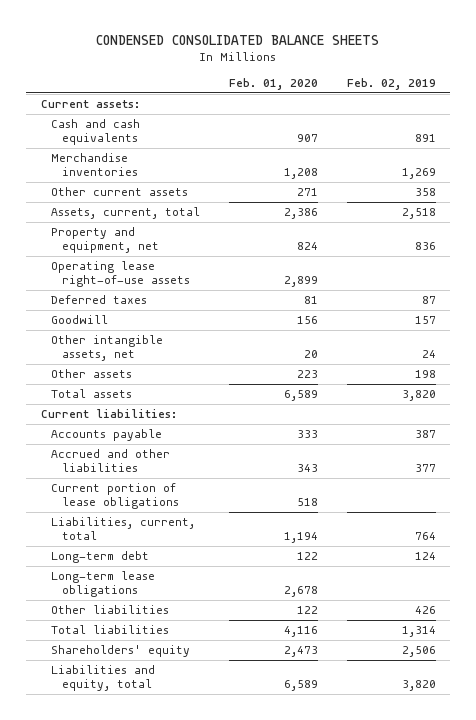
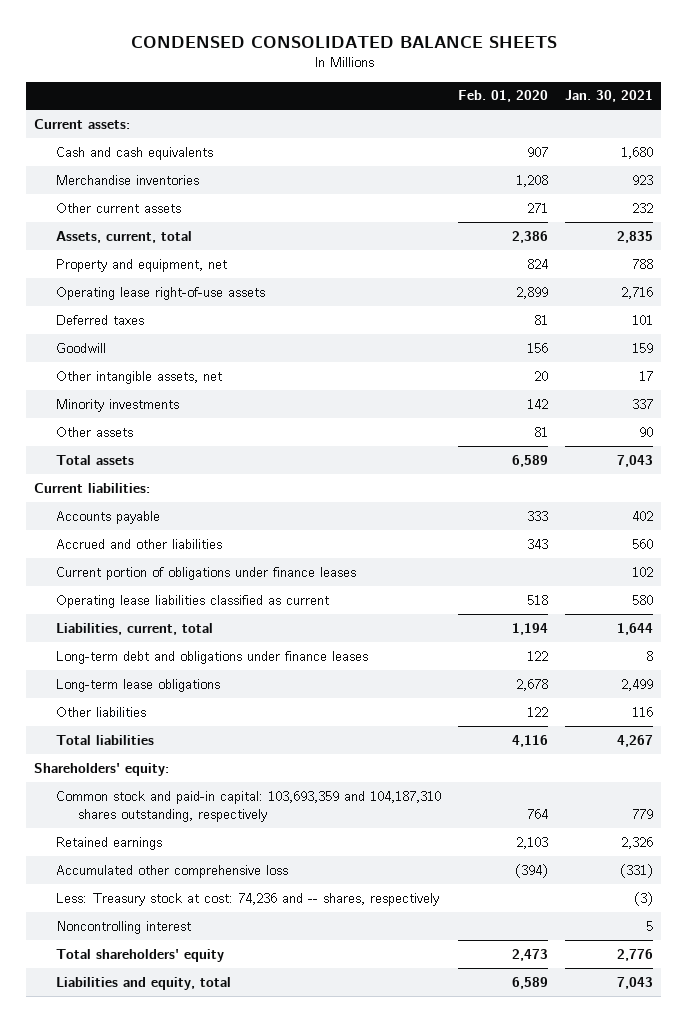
[346,77,436,90] Feb. 02, 2019 -> none
none -> [564,90,653,103] Jan. 30, 2021
none -> [56,398,180,412] Minority investments
[296,370,318,379] 223 -> [533,426,548,437] 81
none -> [56,566,357,580] Current portion of obligations under finance leases
[51,483,179,509] Current portion of lease obligations -> [56,594,330,608] Operating lease liabilities classified as current
[51,551,150,564] Long-term debt -> [56,650,369,664] Long-term debt and obligations under finance leases
none -> [34,762,170,776] Shareholders' equity:
none -> [56,790,442,823] Common stock and paid-in capital: 103,693,359 and 104,187,310 shares outstanding, respectively
none -> [56,836,163,850] Retained earnings
none -> [56,864,289,878] Accumulated other comprehensive loss
none -> [56,892,440,906] Less: Treasury stock at cost: 74,236 and -- shares, respectively
none -> [56,920,192,934] Noncontrolling interest
[51,645,191,658] Shareholders' equity -> [56,948,225,962] Total shareholders' equity

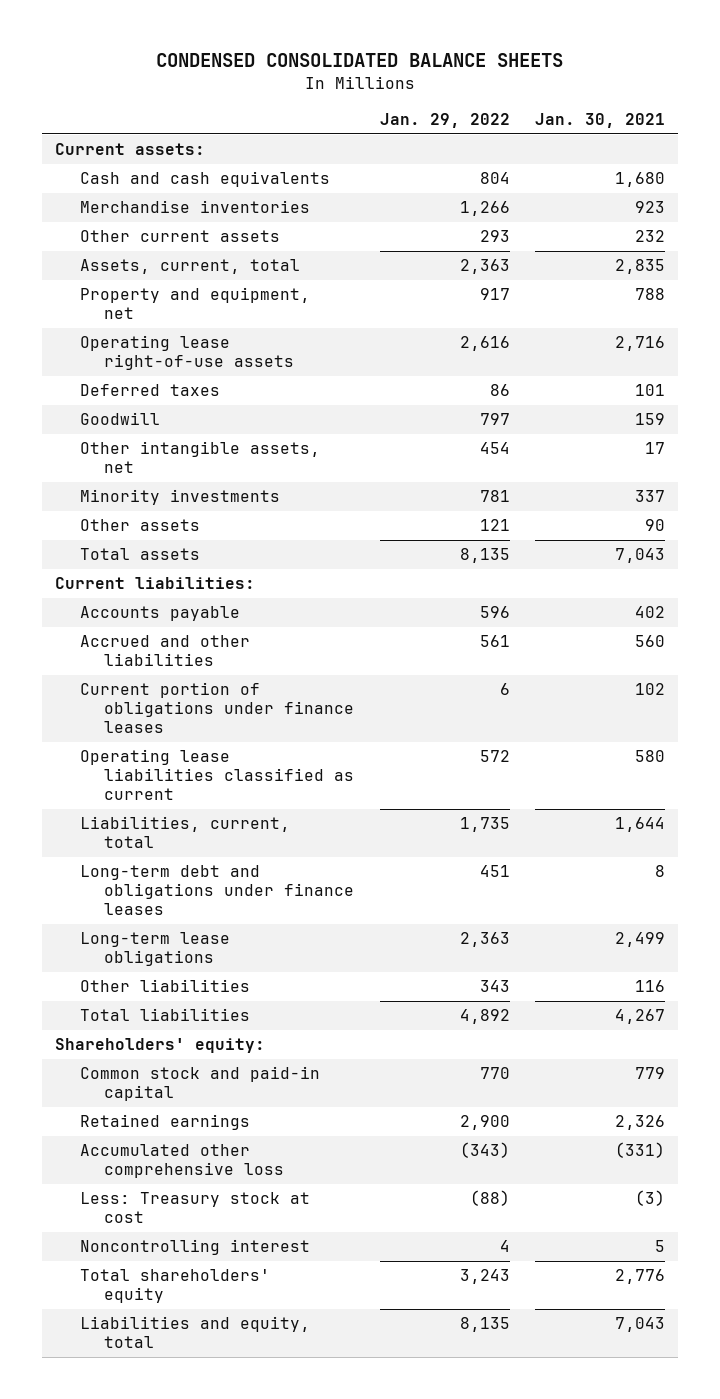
[457,90,548,103] Feb. 01, 2020 -> none
none -> [379,113,510,129] Jan. 29, 2022
[56,790,442,823] Common stock and paid-in capital: 103,693,359 and 104,187,310 shares outstanding, respectively -> [79,1066,320,1102] Common stock and paid-in capital
[56,892,440,906] Less: Treasury stock at cost: 74,236 and -- shares, respectively -> [79,1192,310,1224] Less: Treasury stock at cost

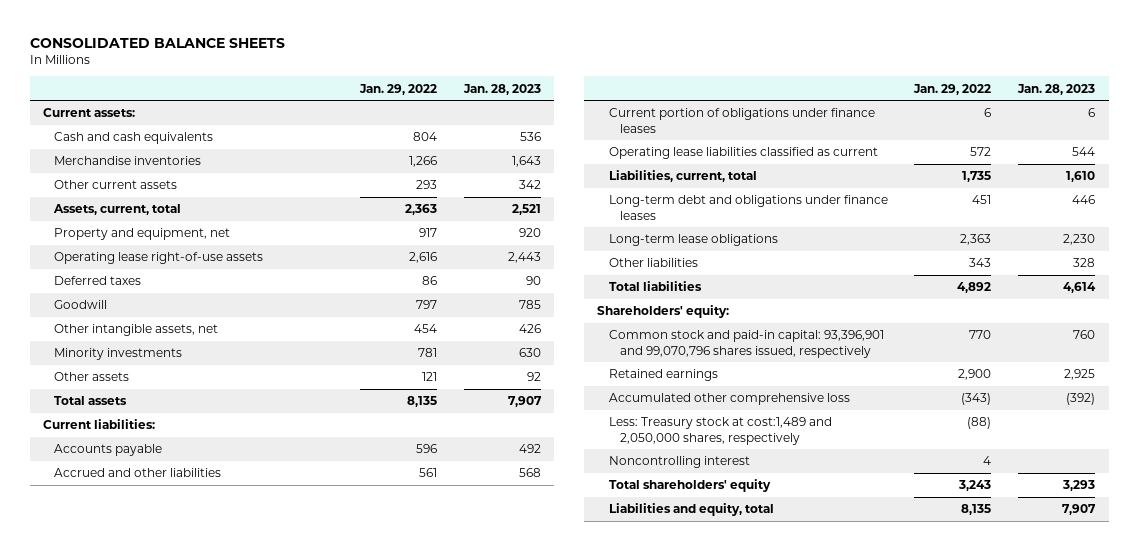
[156,53,564,68] CONDENSED CONSOLIDATED BALANCE SHEETS -> [29,38,285,49] CONSOLIDATED BALANCE SHEETS
[535,113,666,129] Jan. 30, 2021 -> none
none -> [462,83,541,95] Jan. 28, 2023
[79,1066,320,1102] Common stock and paid-in capital -> [608,330,884,358] Common stock and paid-in capital: 93,396,901 and 99,070,796 shares issued, respectively
[79,1192,310,1224] Less: Treasury stock at cost -> [608,417,832,445] Less: Treasury stock at cost:1,489 and 2,050,000 shares, respectively

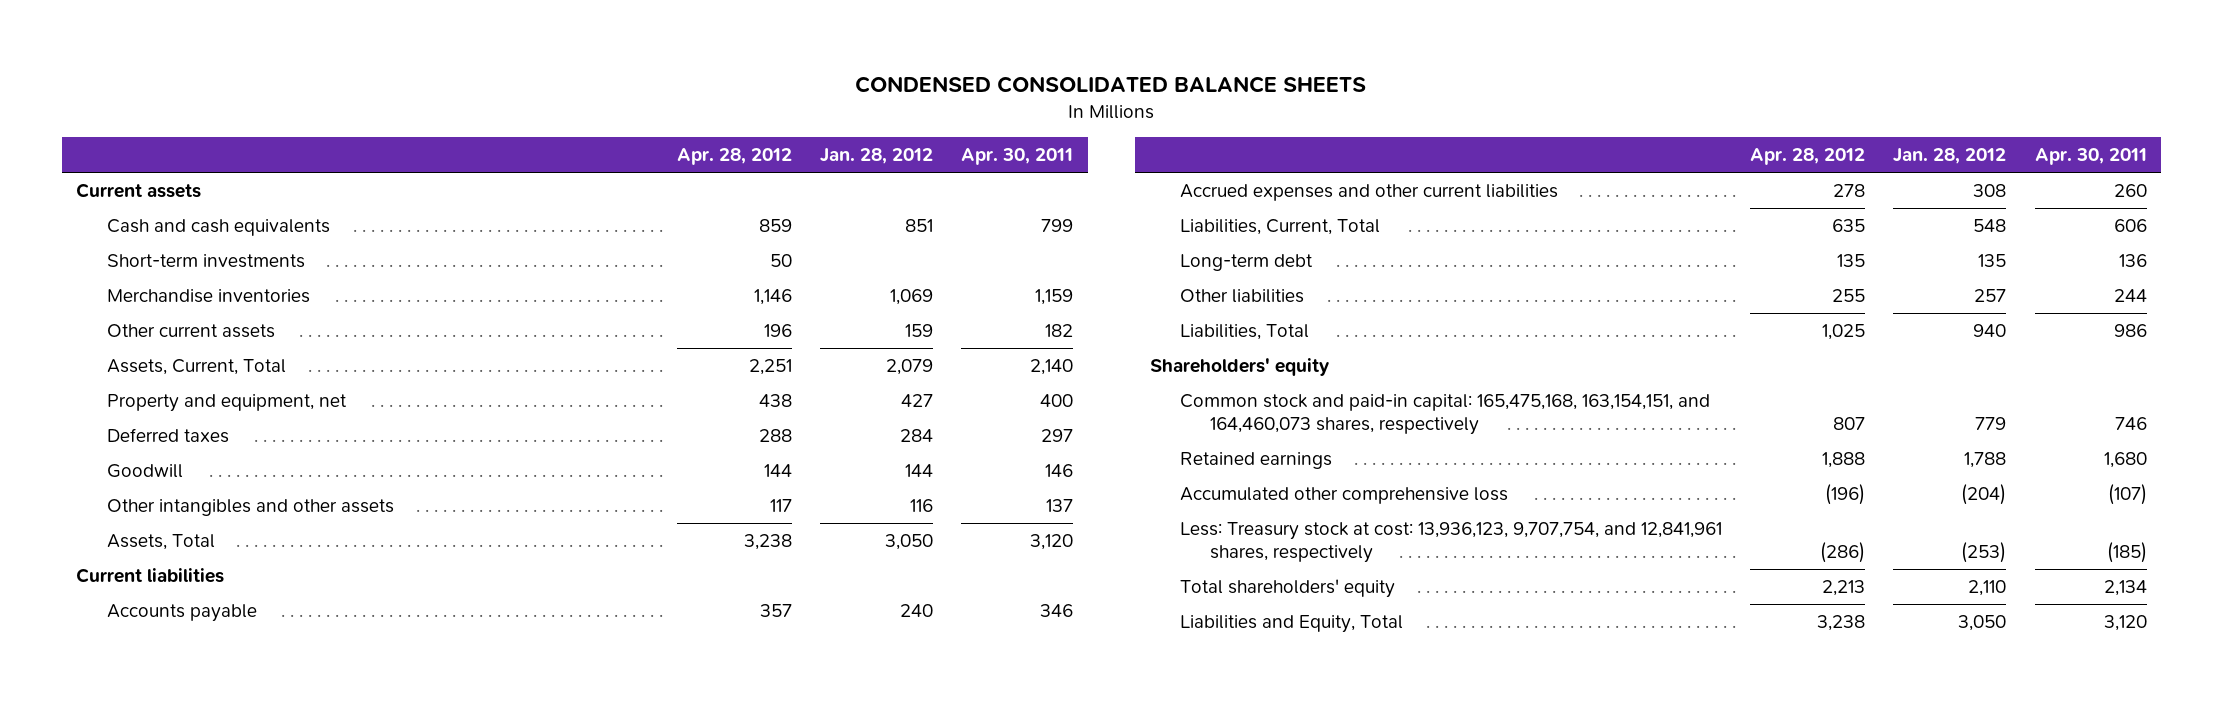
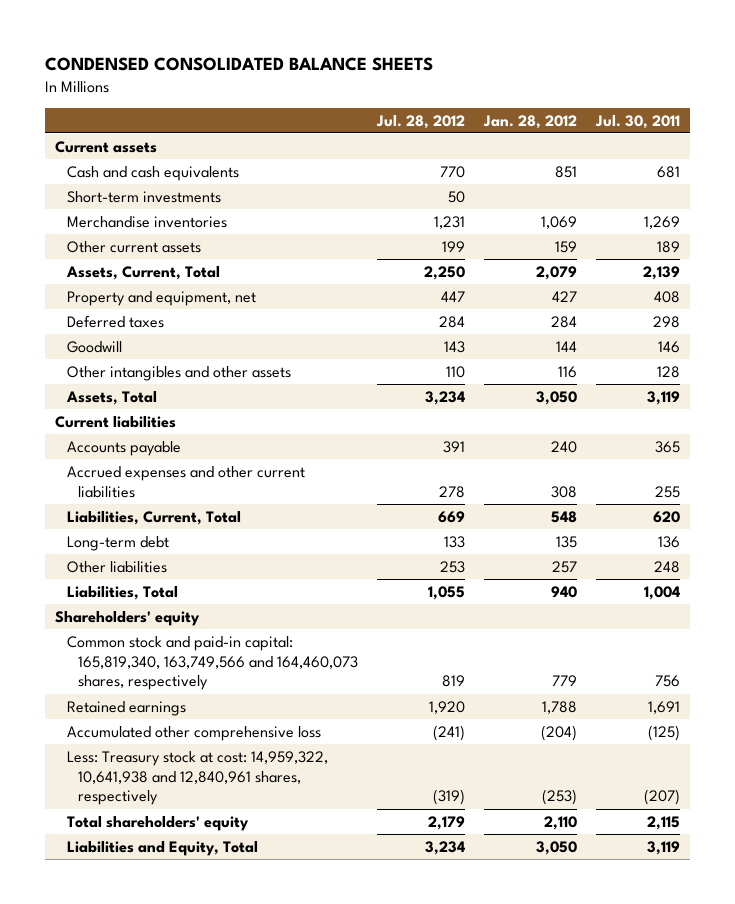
[676,148,792,166] Apr. 28, 2012 -> none
[961,148,1074,166] Apr. 30, 2011 -> none
none -> [376,114,466,129] Jul. 28, 2012
none -> [595,114,681,129] Jul. 30, 2011
[1179,394,1710,436] Common stock and paid-in capital: 165,475,168, 163,154,151, and 164,460,073 shares, respectively -> [66,635,359,691] Common stock and paid-in capital: 165,819,340, 163,749,566 and 164,460,073 shares, respectively
[1179,522,1722,564] Less: Treasury stock at cost: 13,936,123, 9,707,754, and 12,841,961 shares, respectively -> [66,750,328,806] Less: Treasury stock at cost: 14,959,322, 10,641,938 and 12,840,961 shares, respectively

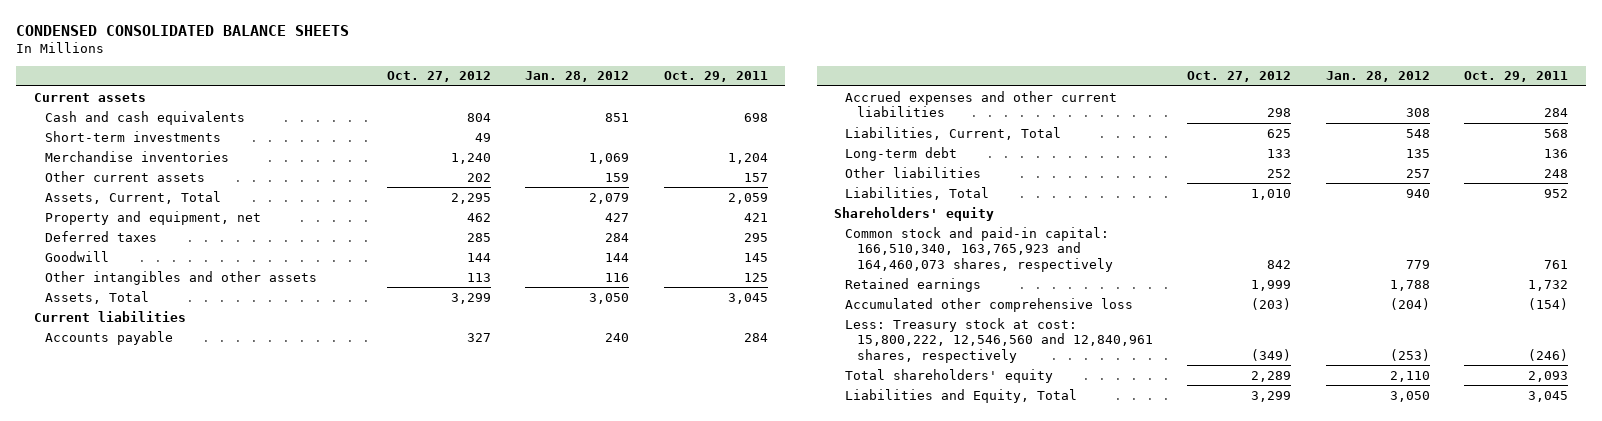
[376,114,466,129] Jul. 28, 2012 -> none
[595,114,681,129] Jul. 30, 2011 -> none
none -> [386,71,491,83] Oct. 27, 2012
none -> [664,71,769,83] Oct. 29, 2011
[66,635,359,691] Common stock and paid-in capital: 165,819,340, 163,749,566 and 164,460,073 shares, respectively -> [845,226,1113,272] Common stock and paid-in capital: 166,510,340, 163,765,923 and 164,460,073 shares, respectively
[66,750,328,806] Less: Treasury stock at cost: 14,959,322, 10,641,938 and 12,840,961 shares, respectively -> [845,317,1153,363] Less: Treasury stock at cost: 15,800,222, 12,546,560 and 12,840,961 shares, respectively

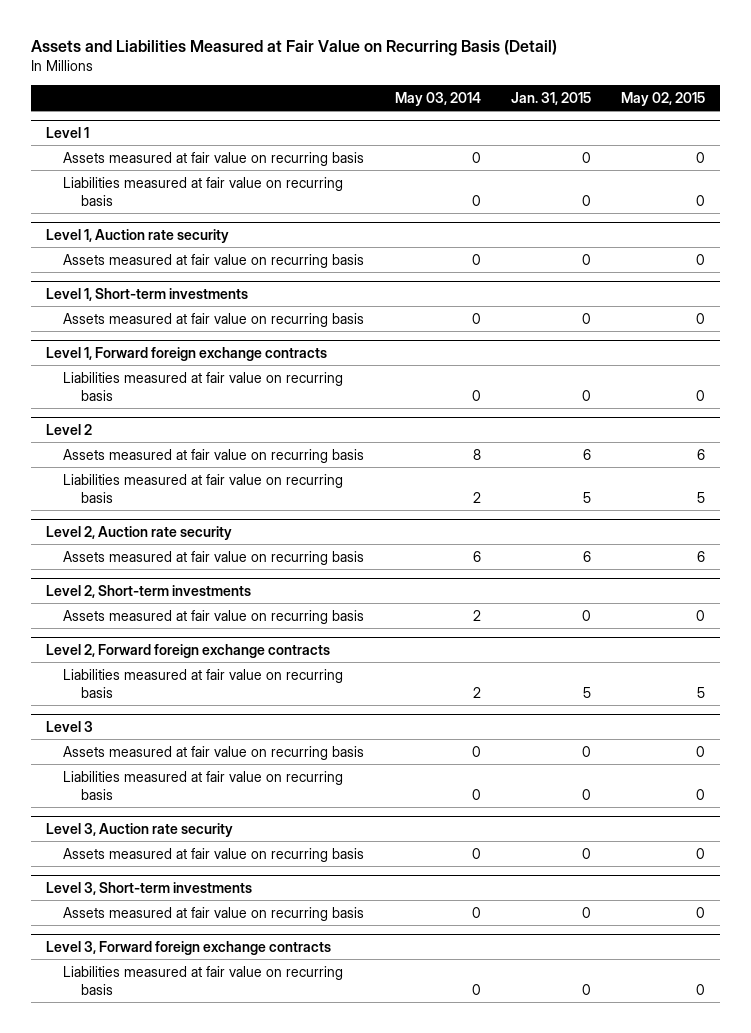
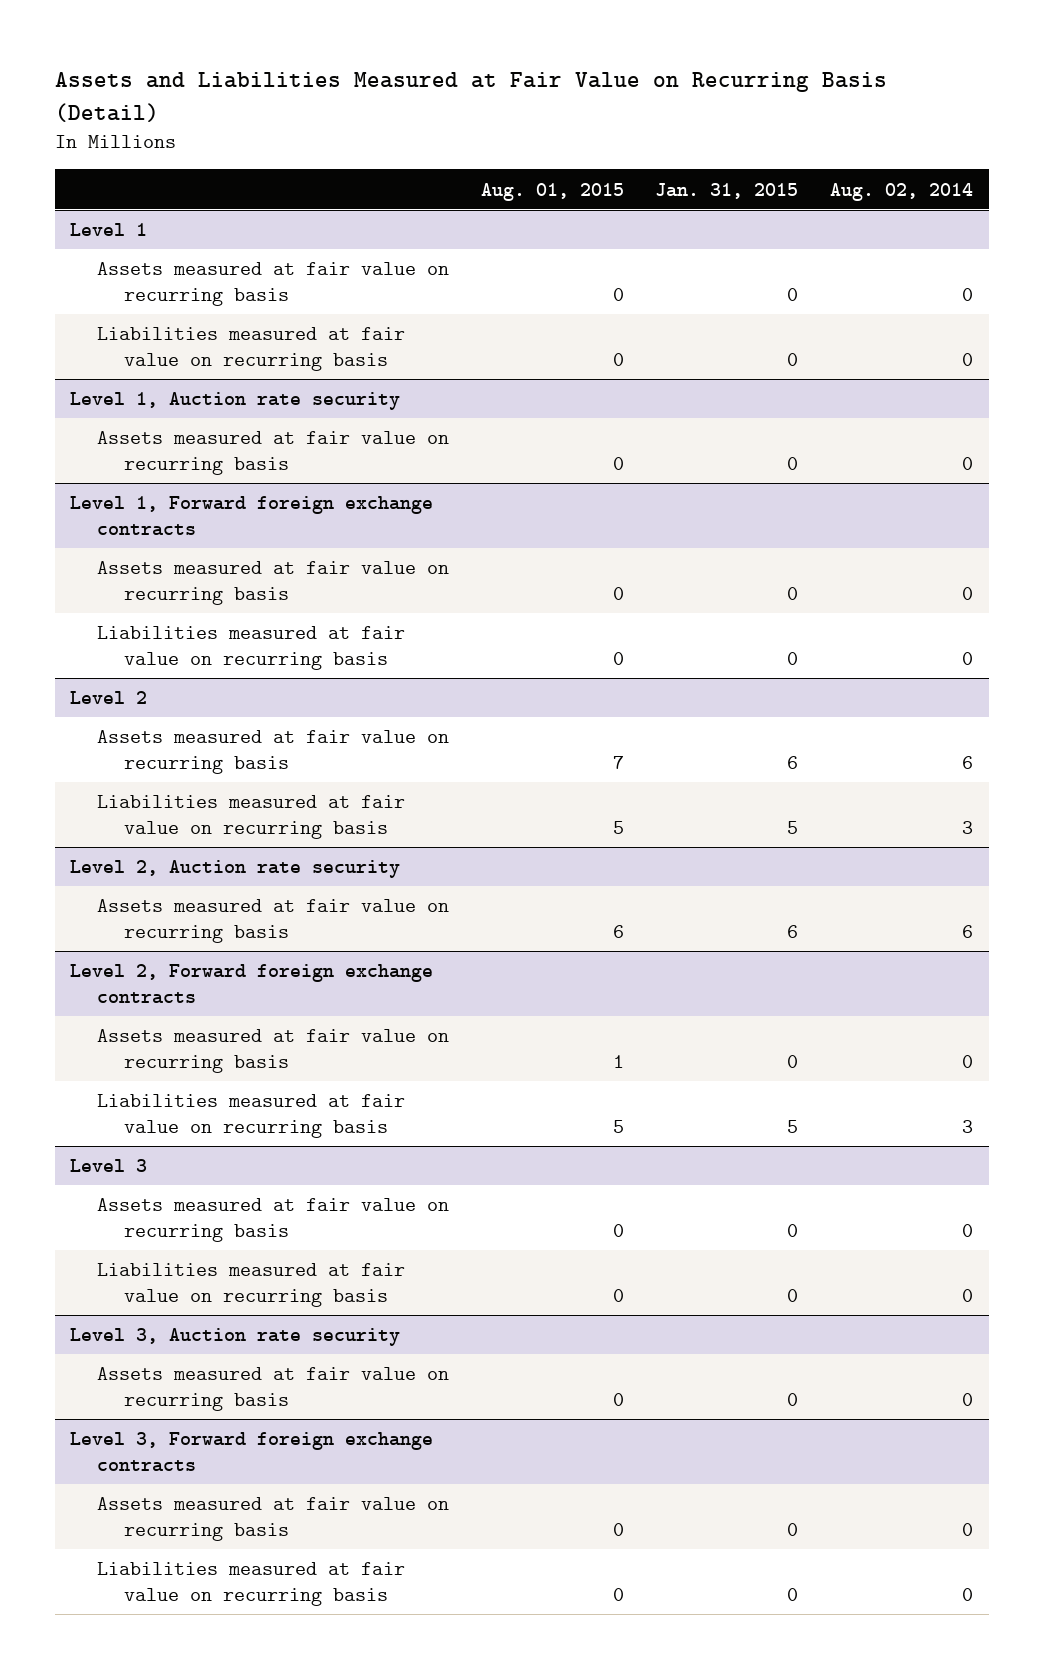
[394,91,481,106] May 03, 2014 -> none
[621,91,706,106] May 02, 2015 -> none
none -> [480,182,624,201] Aug. 01, 2015
none -> [829,182,973,201] Aug. 02, 2014
[45,287,248,301] Level 1, Short-term investments -> none
[63,312,365,327] Assets measured at fair value on recurring basis -> none
none -> [96,561,449,605] Assets measured at fair value on recurring basis
[45,584,251,598] Level 2, Short-term investments -> none
[63,609,365,624] Assets measured at fair value on recurring basis -> none
none -> [96,1029,449,1073] Assets measured at fair value on recurring basis
[45,881,252,895] Level 3, Short-term investments -> none
[63,906,365,921] Assets measured at fair value on recurring basis -> none
none -> [96,1497,449,1541] Assets measured at fair value on recurring basis

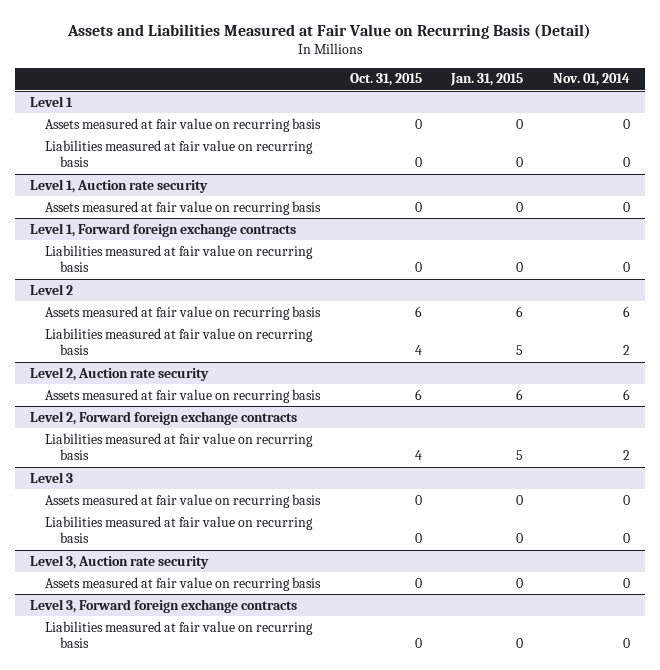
[480,182,624,201] Aug. 01, 2015 -> none
[829,182,973,201] Aug. 02, 2014 -> none
none -> [349,73,422,87] Oct. 31, 2015
none -> [553,73,631,87] Nov. 01, 2014
[96,561,449,605] Assets measured at fair value on recurring basis -> none
[96,1029,449,1073] Assets measured at fair value on recurring basis -> none
[96,1497,449,1541] Assets measured at fair value on recurring basis -> none

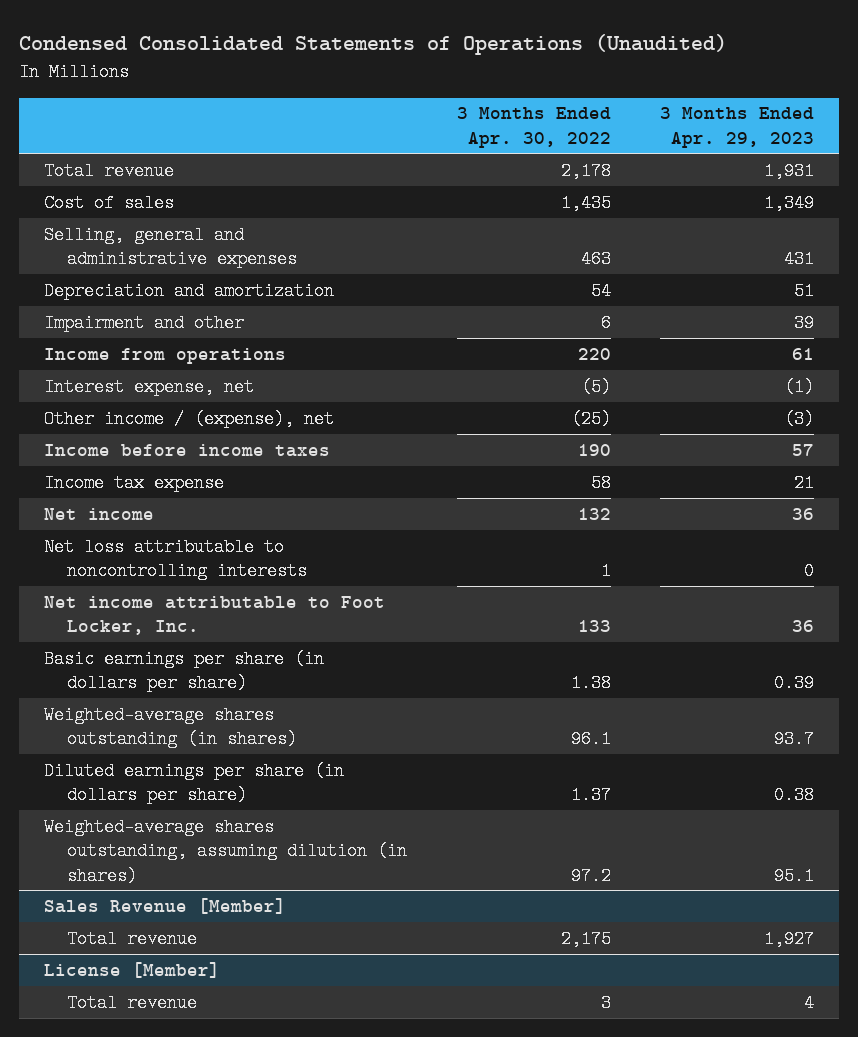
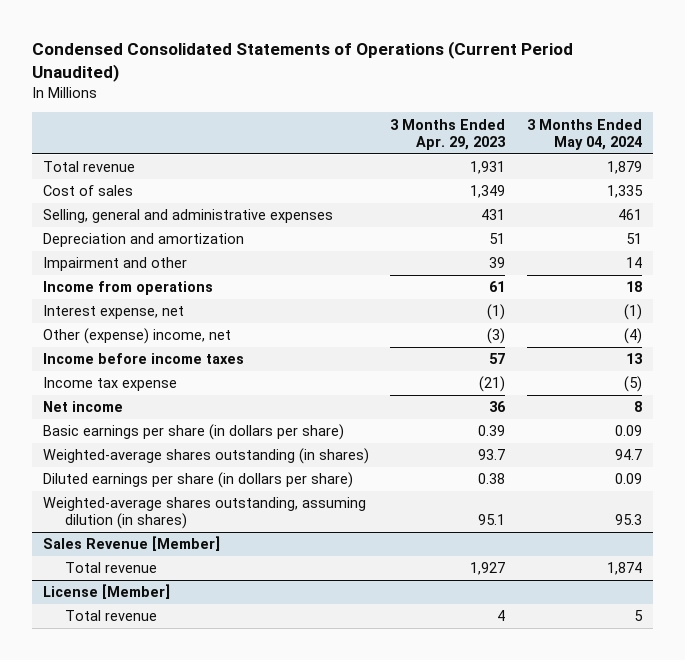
[18,34,727,56] Condensed Consolidated Statements of Operations (Unaudited) -> [32,40,574,82] Condensed Consolidated Statements of Operations (Current Period Unaudited)
[456,107,611,148] 3 Months Ended Apr. 30, 2022 -> none
none -> [526,118,642,150] 3 Months Ended May 04, 2024
[43,409,334,428] Other income / (expense), net -> [42,328,231,345] Other (expense) income, net
[794,473,815,492] 21 -> [479,376,506,393] (21)
[43,537,308,581] Net loss attributable to noncontrolling interests -> none
[43,595,385,636] Net income attributable to Foot Locker, Inc. -> none

